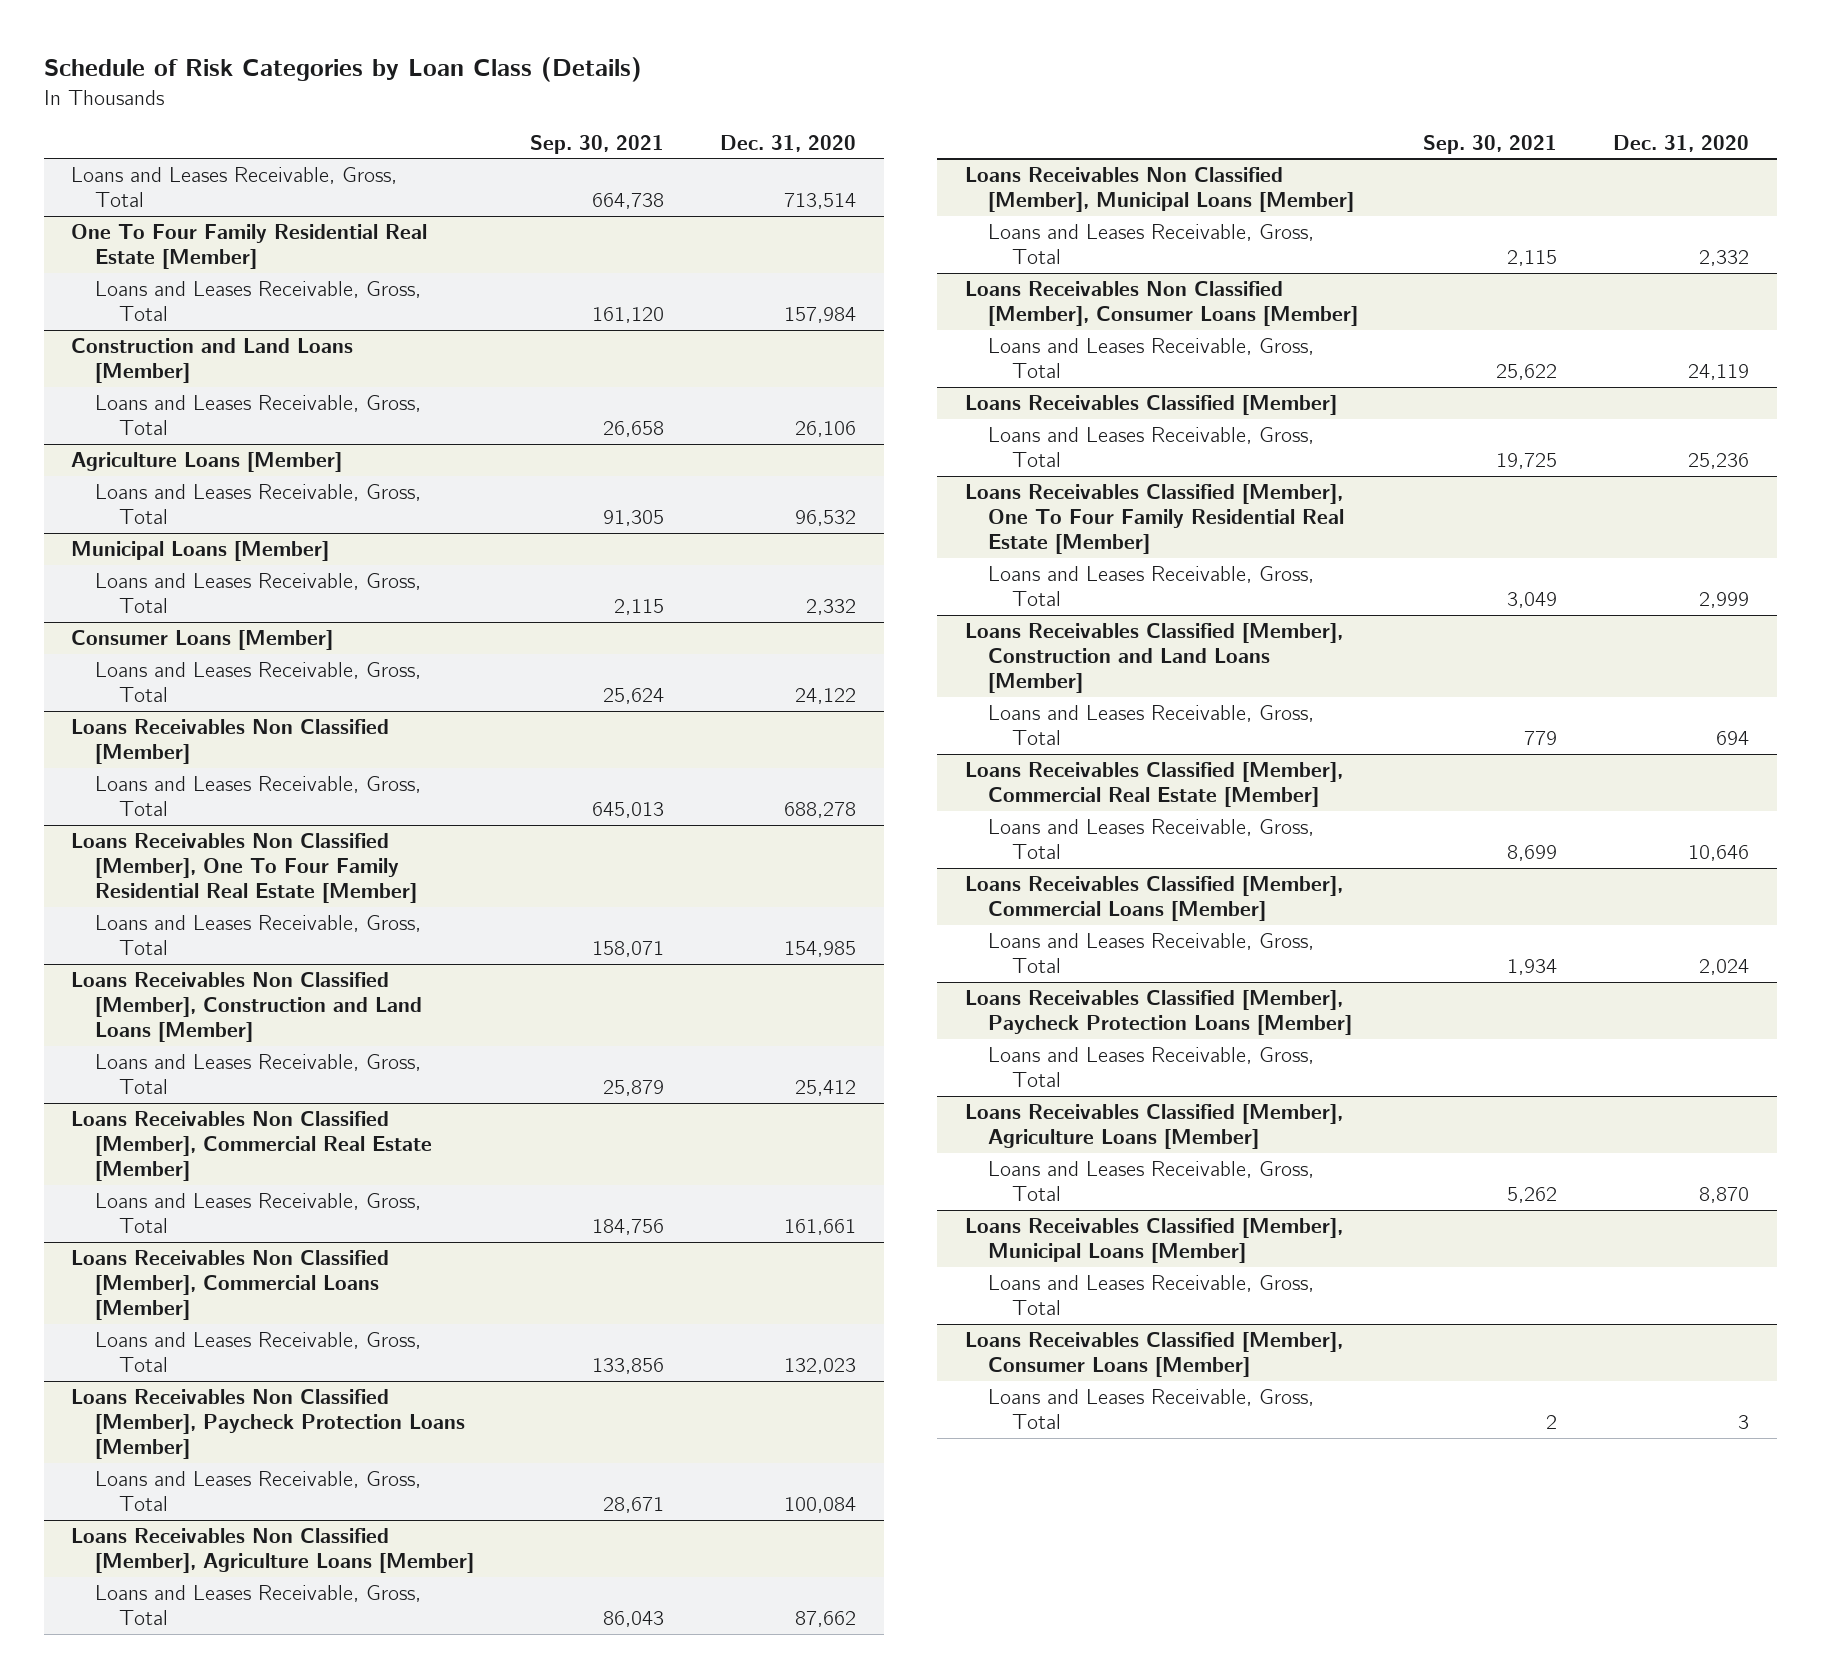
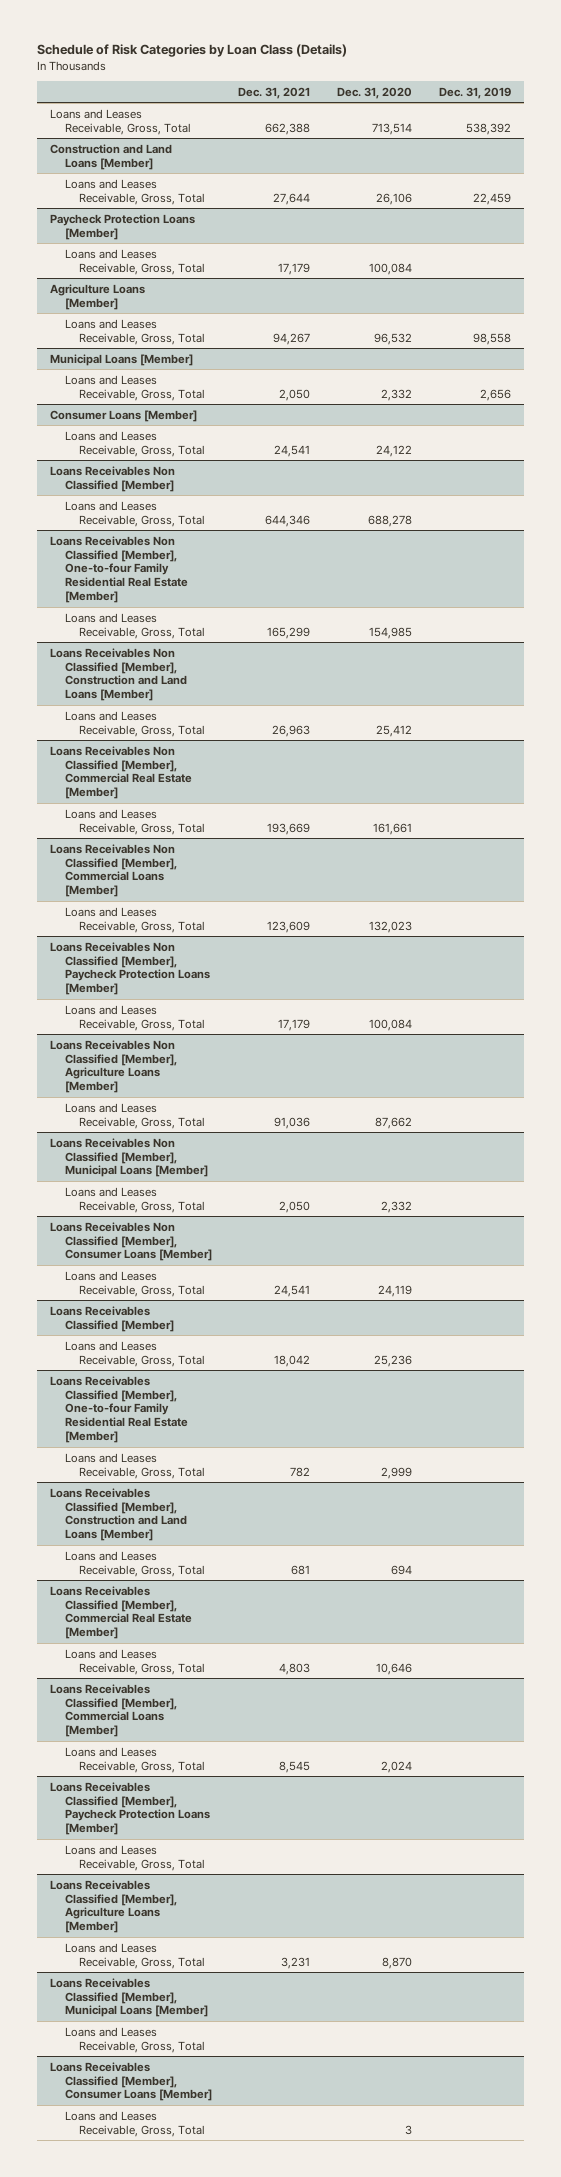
[529,134,664,154] Sep. 30, 2021 -> none
none -> [238,86,311,99] Dec. 31, 2021
none -> [438,86,511,99] Dec. 31, 2019
[71,224,428,270] One To Four Family Residential Real Estate [Member] -> none
[95,281,422,322] Loans and Leases Receivable, Gross, Total -> none
none -> [49,213,195,240] Paycheck Protection Loans [Member]
none -> [64,248,206,275] Loans and Leases Receivable, Gross, Total
[71,833,418,904] Loans Receivables Non Classified [Member], One To Four Family Residential Real Estate [Member] -> [49,535,188,603] Loans Receivables Non Classified [Member], One-to-four Family Residential Real Estate [Member]
[964,484,1345,555] Loans Receivables Classified [Member], One To Four Family Residential Real Estate [Member] -> [49,1375,188,1443] Loans Receivables Classified [Member], One-to-four Family Residential Real Estate [Member]

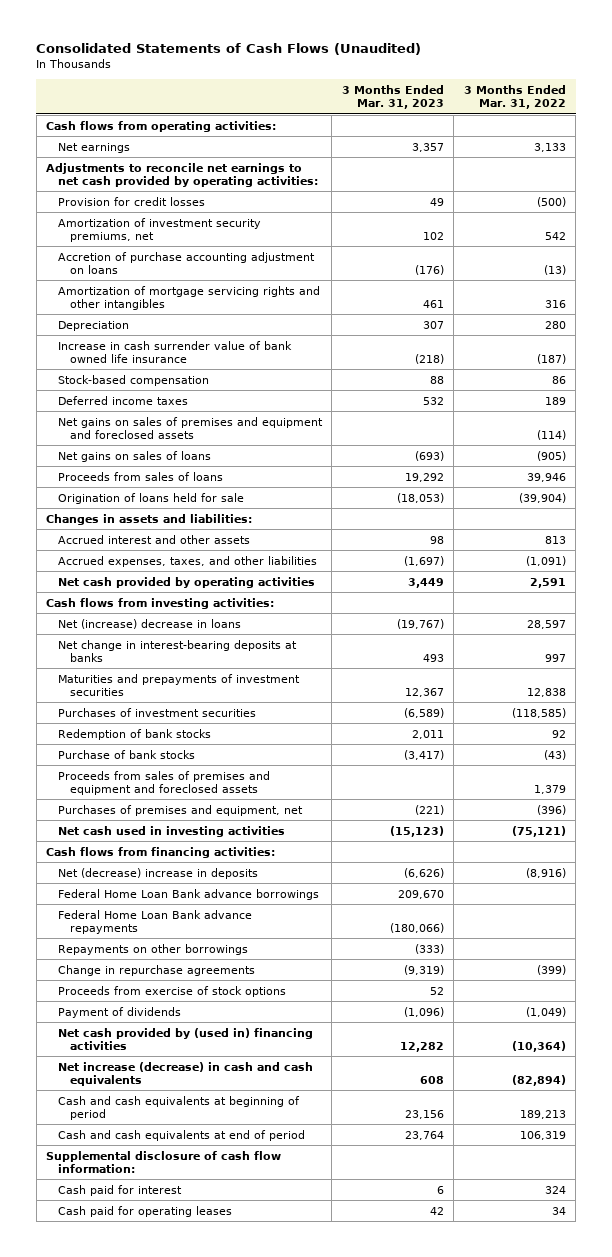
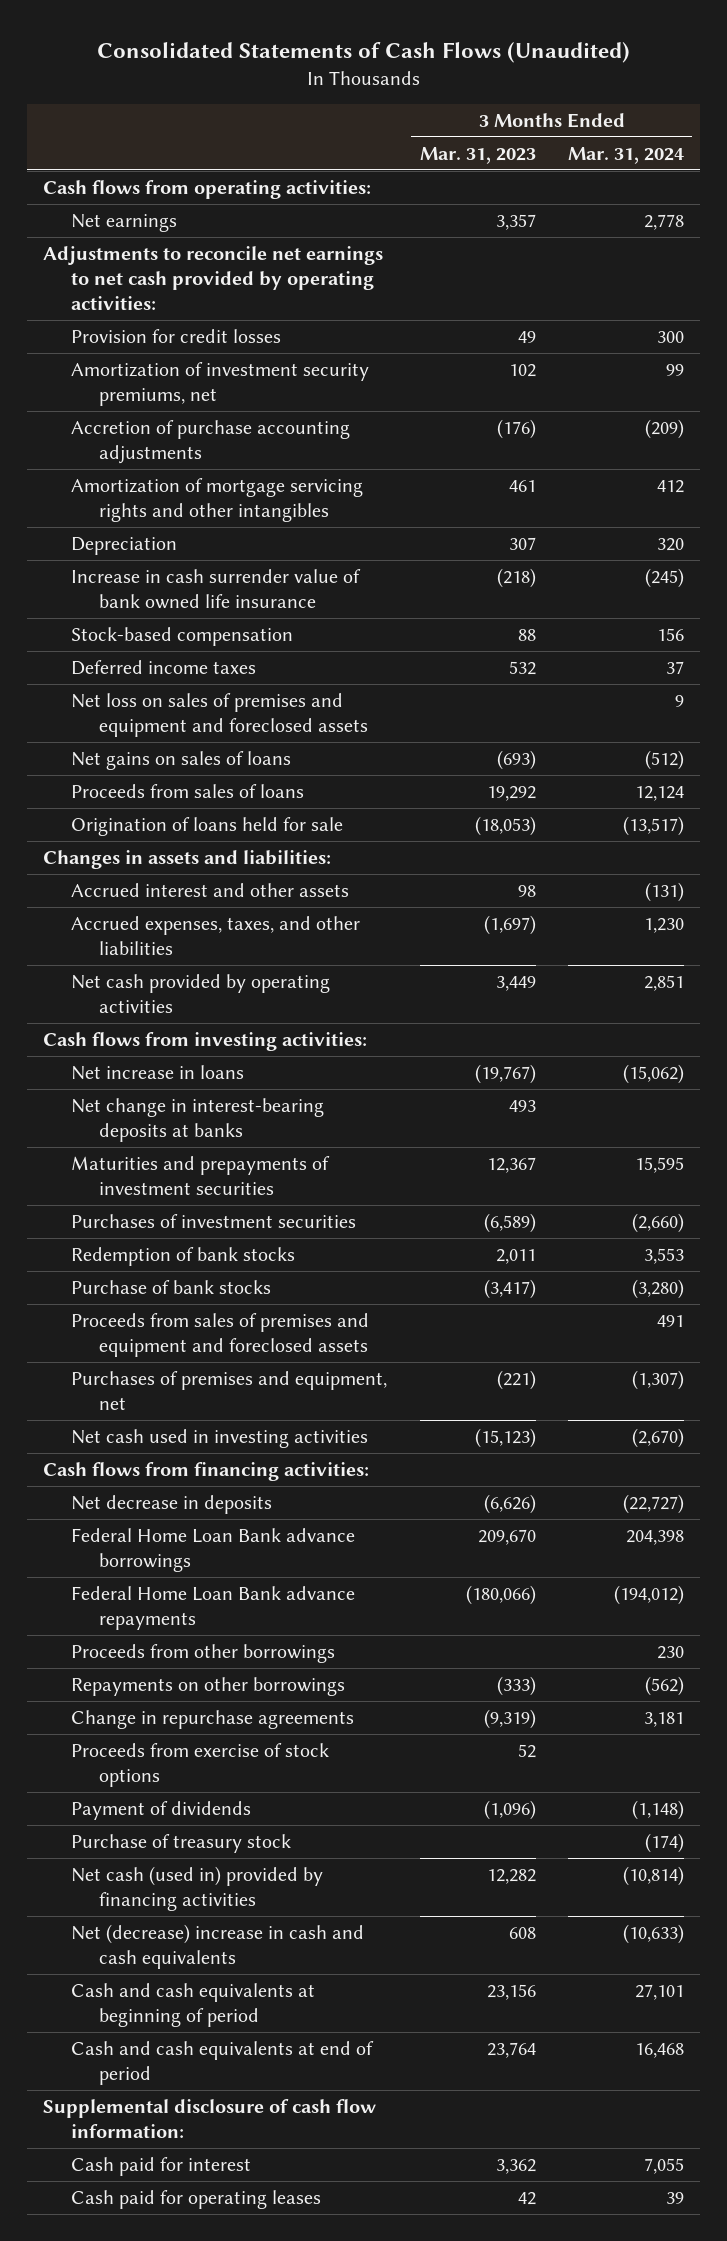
[463,84,566,110] 3 Months Ended Mar. 31, 2022 -> none
none -> [567,146,684,164] Mar. 31, 2024
[57,251,315,274] Accretion of purchase accounting adjustment on loans -> [71,419,351,465] Accretion of purchase accounting adjustments
[57,416,323,439] Net gains on sales of premises and equipment and foreclosed assets -> [71,692,368,738] Net loss on sales of premises and equipment and foreclosed assets
[57,618,241,629] Net (increase) decrease in loans -> [71,1064,245,1080] Net increase in loans
[57,867,258,879] Net (decrease) increase in deposits -> [71,1494,273,1514] Net decrease in deposits
none -> [71,1643,336,1663] Proceeds from other borrowings
none -> [71,1833,292,1853] Purchase of treasury stock
[57,1027,313,1050] Net cash provided by (used in) financing activities -> [71,1865,324,1912] Net cash (used in) provided by financing activities
[57,1061,313,1086] Net increase (decrease) in cash and cash equivalents -> [71,1923,365,1970] Net (decrease) increase in cash and cash equivalents
[436,1185,444,1194] 6 -> [495,2158,536,2174] 3,362

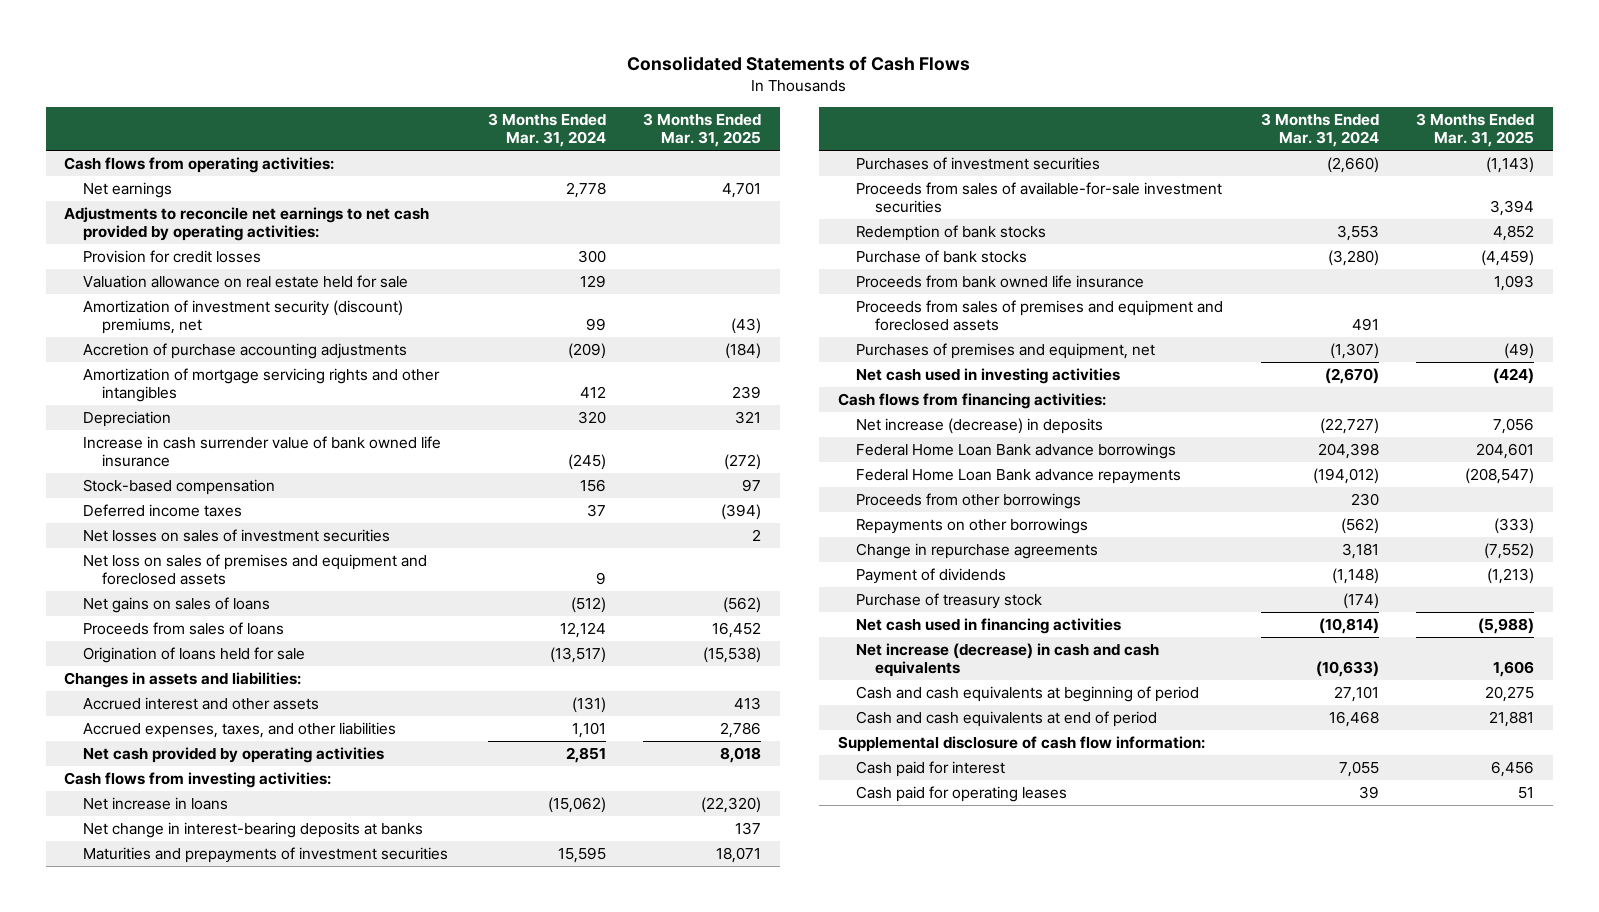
[96,41,630,63] Consolidated Statements of Cash Flows (Unaudited) -> [627,56,971,72] Consolidated Statements of Cash Flows
[419,146,536,164] Mar. 31, 2023 -> none
none -> [643,112,762,148] 3 Months Ended Mar. 31, 2025
none -> [83,275,409,289] Valuation allowance on real estate held for sale
[71,361,370,407] Amortization of investment security premiums, net -> [83,300,404,335] Amortization of investment security (discount) premiums, net
none -> [83,529,391,543] Net losses on sales of investment securities
[643,917,684,933] 1,230 -> [571,722,606,739] 1,101
none -> [856,182,1223,214] Proceeds from sales of available-for-sale investment securities
none -> [856,275,1145,289] Proceeds from bank owned life insurance
[71,1494,273,1514] Net decrease in deposits -> [856,418,1104,435] Net increase (decrease) in deposits
[71,1742,330,1788] Proceeds from exercise of stock options -> none
[71,1865,324,1912] Net cash (used in) provided by financing activities -> [856,618,1122,635] Net cash used in financing activities
[71,1923,365,1970] Net (decrease) increase in cash and cash equivalents -> [856,643,1160,678] Net increase (decrease) in cash and cash equivalents

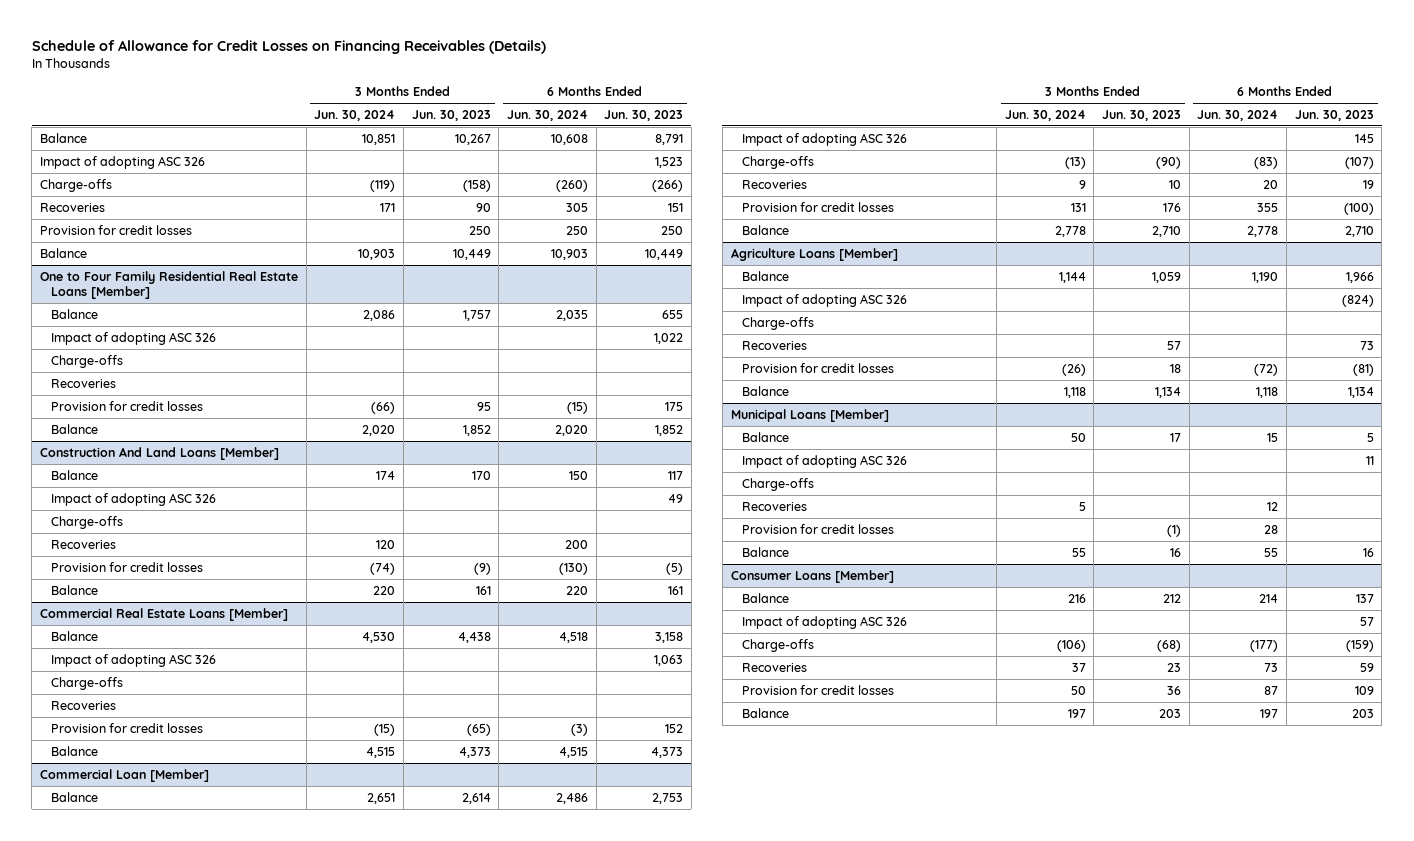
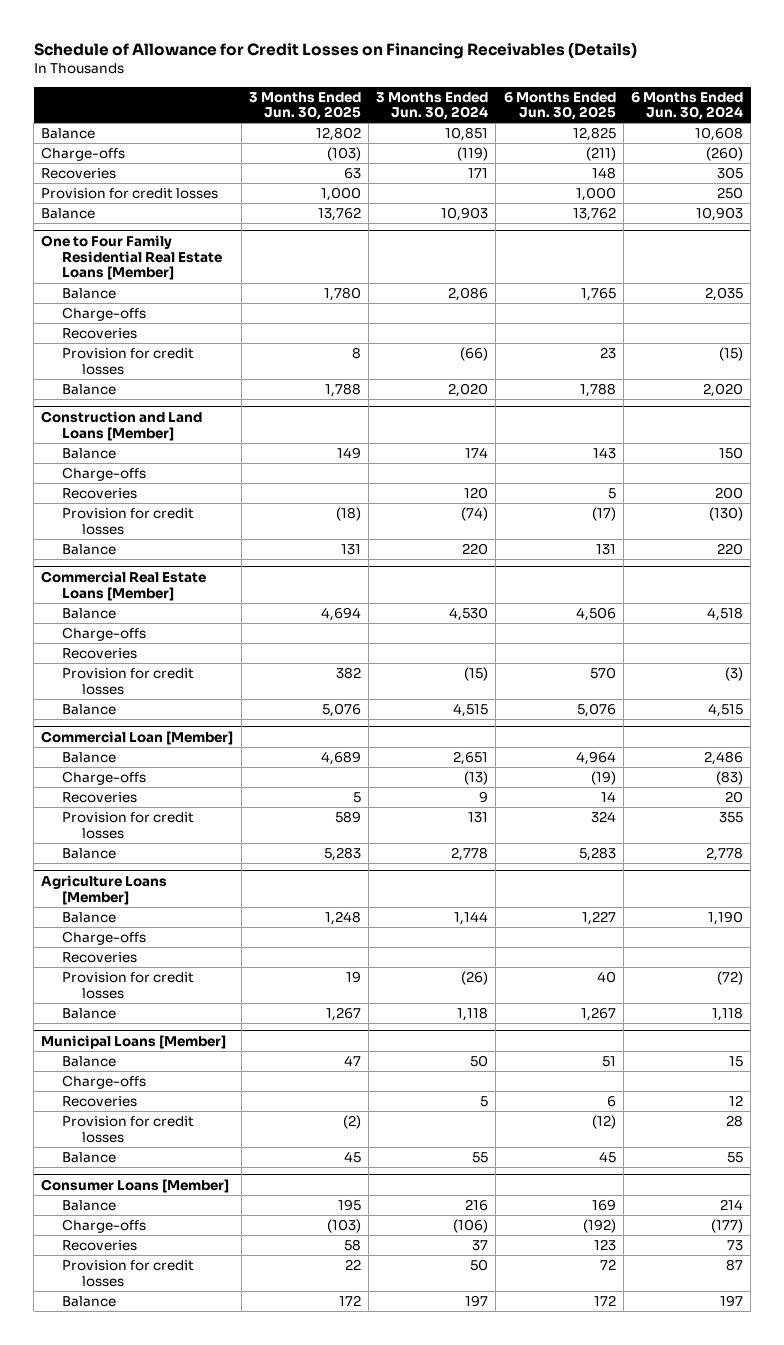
[411,109,491,121] Jun. 30, 2023 -> none
[604,109,684,121] Jun. 30, 2023 -> none
none -> [248,91,361,121] 3 Months Ended Jun. 30, 2025
none -> [503,91,616,121] 6 Months Ended Jun. 30, 2025
[40,155,206,169] Impact of adopting ASC 326 -> none
[51,331,217,345] Impact of adopting ASC 326 -> none
[40,446,280,460] Construction And Land Loans [Member] -> [41,410,203,441] Construction and Land Loans [Member]
[51,492,217,506] Impact of adopting ASC 326 -> none
[51,653,217,667] Impact of adopting ASC 326 -> none
[741,132,907,146] Impact of adopting ASC 326 -> none
[741,293,907,307] Impact of adopting ASC 326 -> none
[741,454,907,468] Impact of adopting ASC 326 -> none
[741,615,907,629] Impact of adopting ASC 326 -> none

